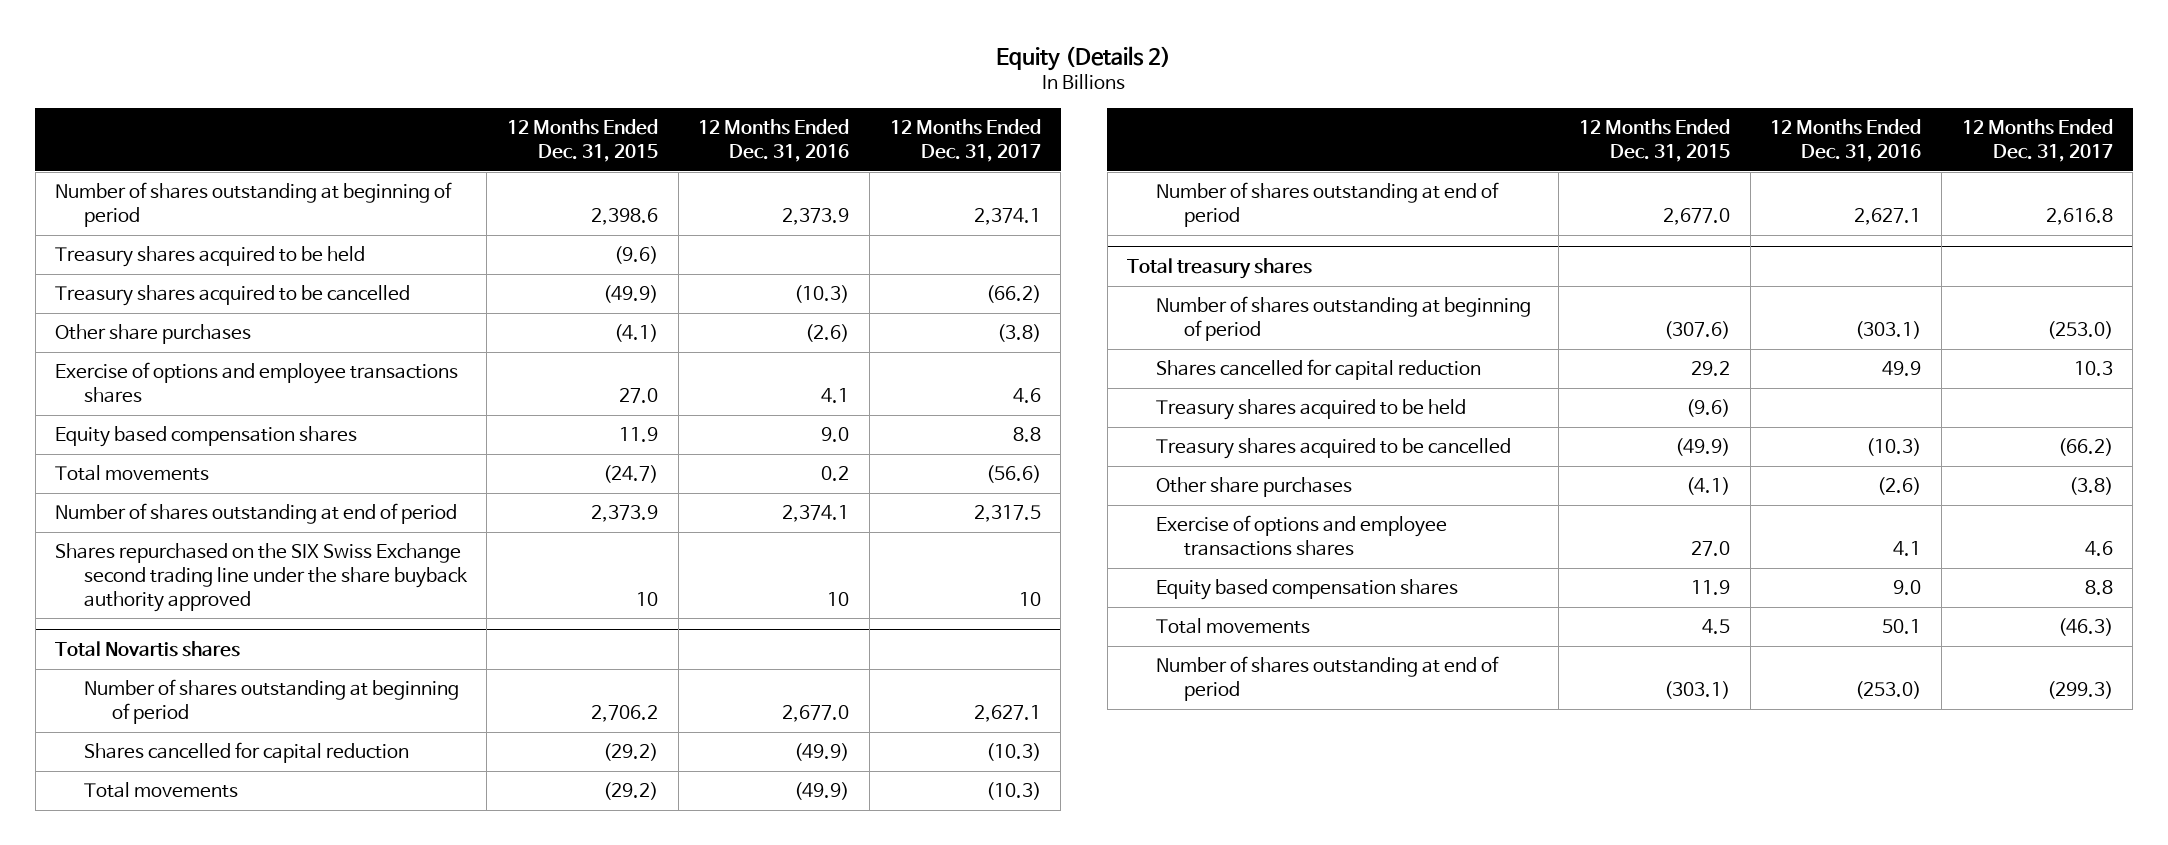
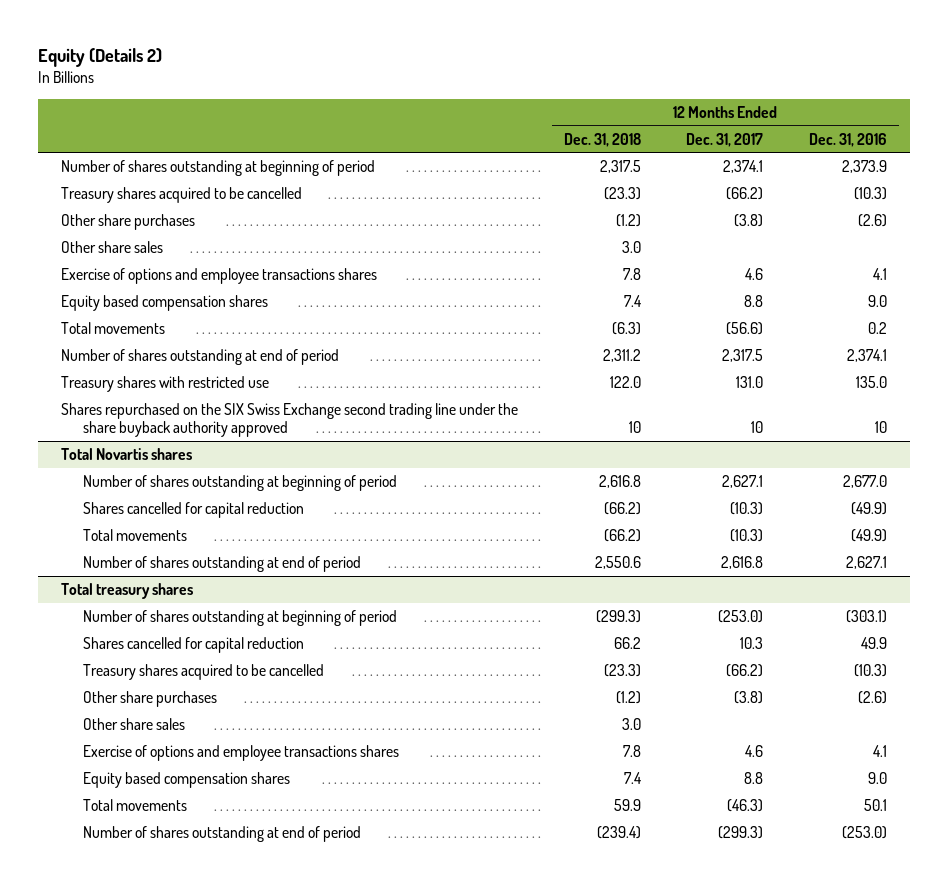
[506,119,658,162] 12 Months Ended Dec. 31, 2015 -> none
none -> [563,132,641,147] Dec. 31, 2018
[55,246,366,268] Treasury shares acquired to be held -> none
none -> [60,241,163,254] Other share sales
none -> [60,376,269,393] Treasury shares with restricted use
[1155,399,1466,421] Treasury shares acquired to be held -> none
none -> [83,718,186,731] Other share sales

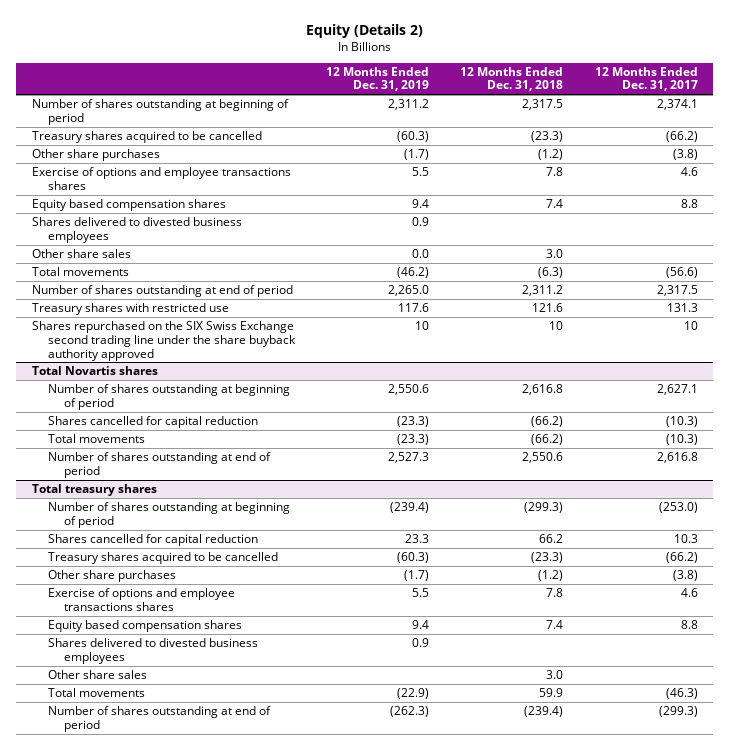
[809,132,888,147] Dec. 31, 2016 -> none
none -> [326,66,430,92] 12 Months Ended Dec. 31, 2019
none -> [32,217,243,243] Shares delivered to divested business employees
[60,241,163,254] Other share sales -> [32,249,132,259] Other share sales
[609,376,641,389] 122.0 -> [532,303,564,313] 121.6
[736,376,764,389] 131.0 -> [666,303,698,313] 131.3
none -> [47,638,258,664] Shares delivered to divested business employees
[83,718,186,731] Other share sales -> [47,670,147,680] Other share sales

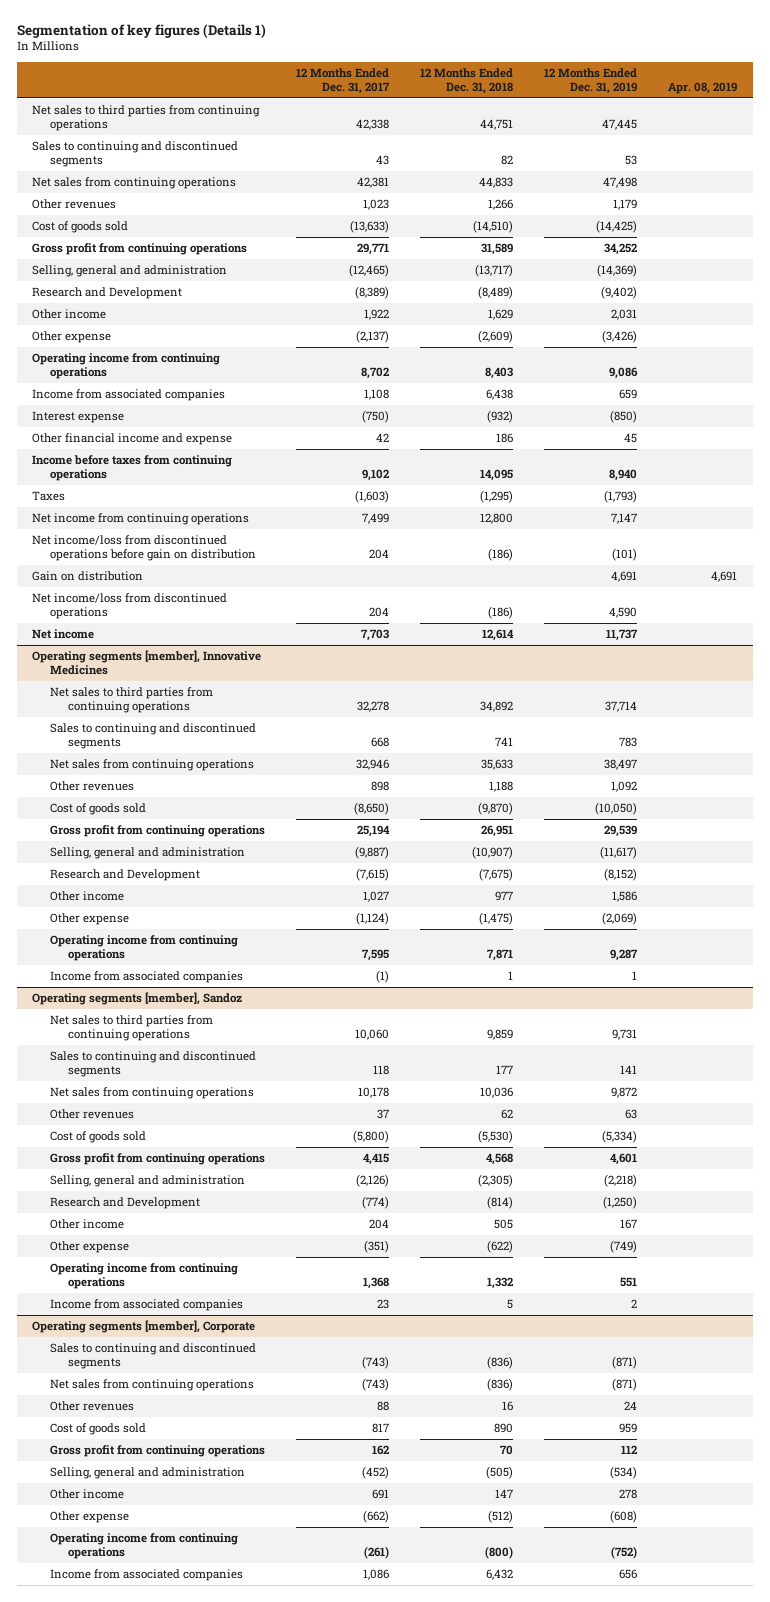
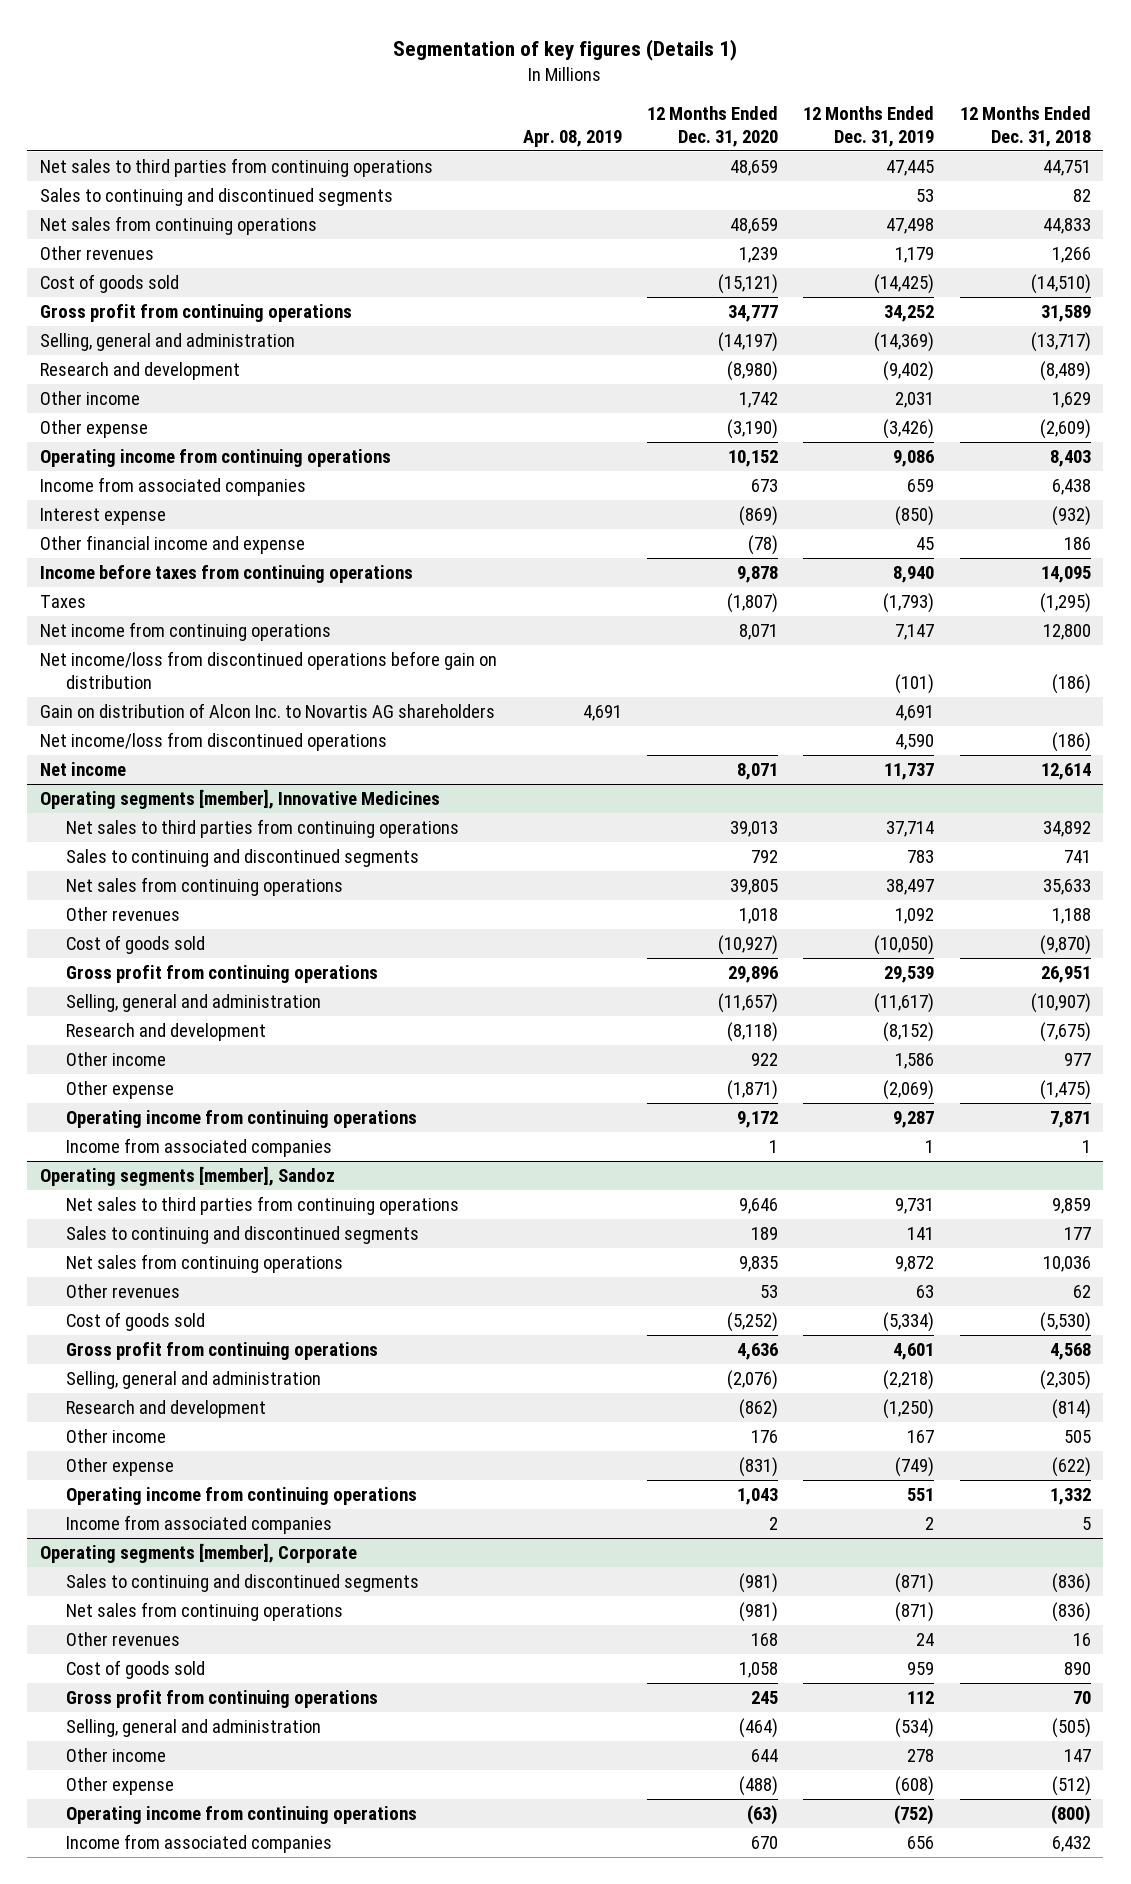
[296,67,391,94] 12 Months Ended Dec. 31, 2017 -> none
none -> [646,105,778,147] 12 Months Ended Dec. 31, 2020
[32,287,183,300] Research and Development -> [40,361,241,380] Research and development
[32,571,144,582] Gain on distribution -> [40,702,496,718] Gain on distribution of Alcon Inc. to Novartis AG shareholders
[49,869,200,882] Research and Development -> [66,1022,267,1041] Research and development
[49,1197,200,1210] Research and Development -> [66,1399,267,1418] Research and development

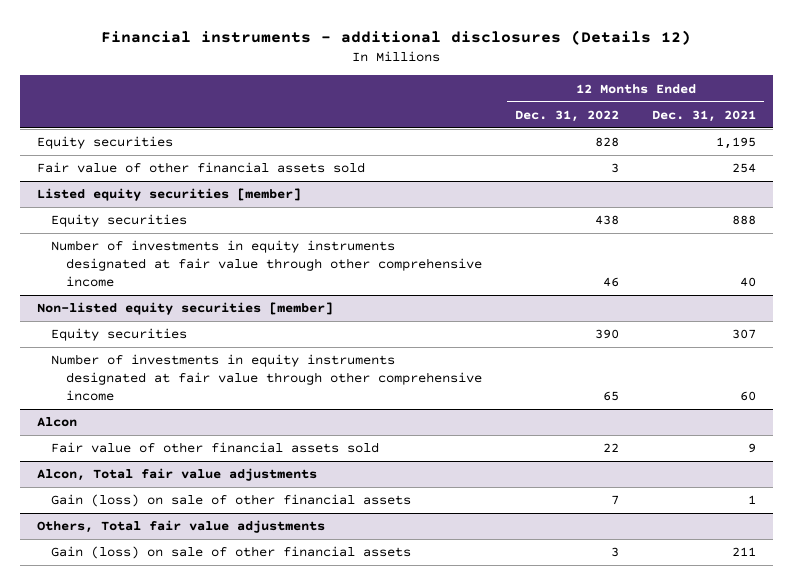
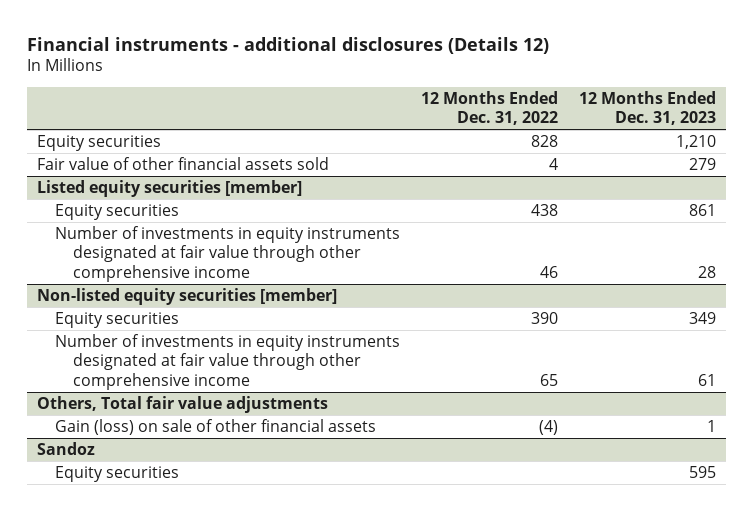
[652,109,757,122] Dec. 31, 2021 -> none
none -> [578,90,716,126] 12 Months Ended Dec. 31, 2023
[611,163,620,174] 3 -> [549,158,559,171] 4
[36,417,77,428] Alcon -> none
[51,442,380,454] Fair value of other financial assets sold -> none
[36,468,317,482] Alcon, Total fair value adjustments -> none
[51,494,412,508] Gain (loss) on sale of other financial assets -> none
[611,547,620,558] 3 -> [539,420,559,436] (4)
none -> [37,442,96,456] Sandoz
none -> [55,466,180,483] Equity securities

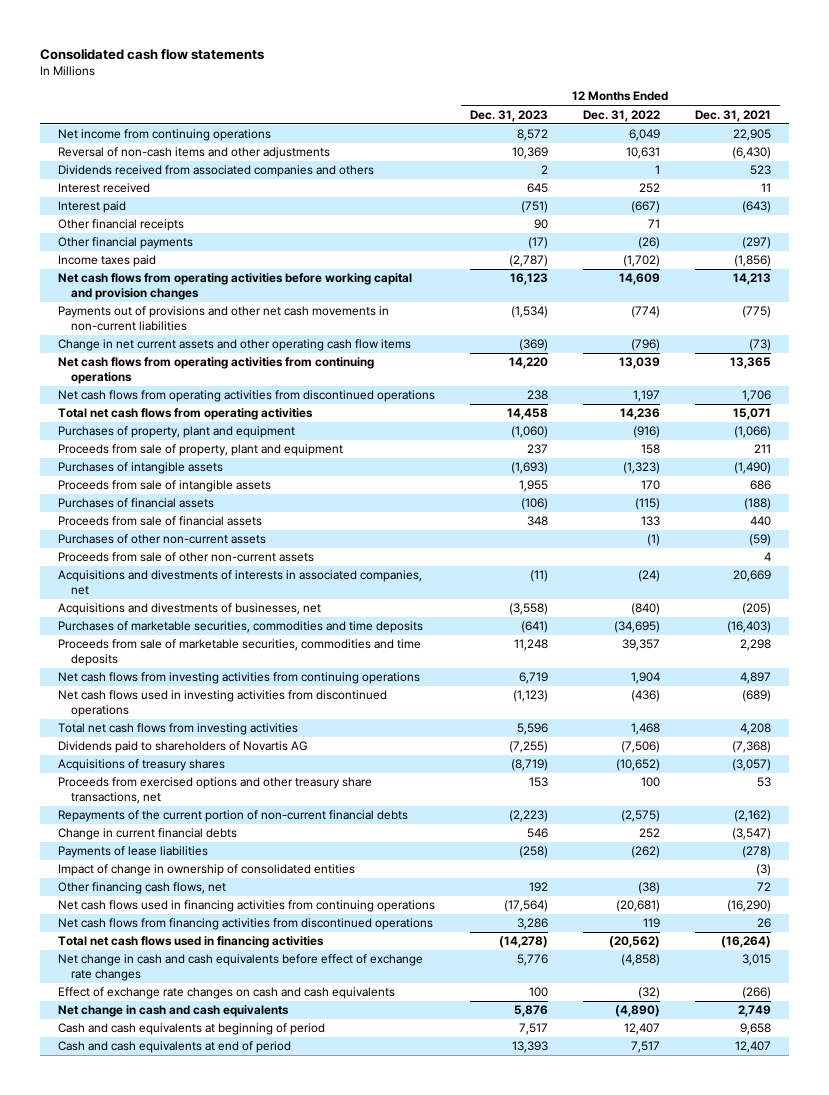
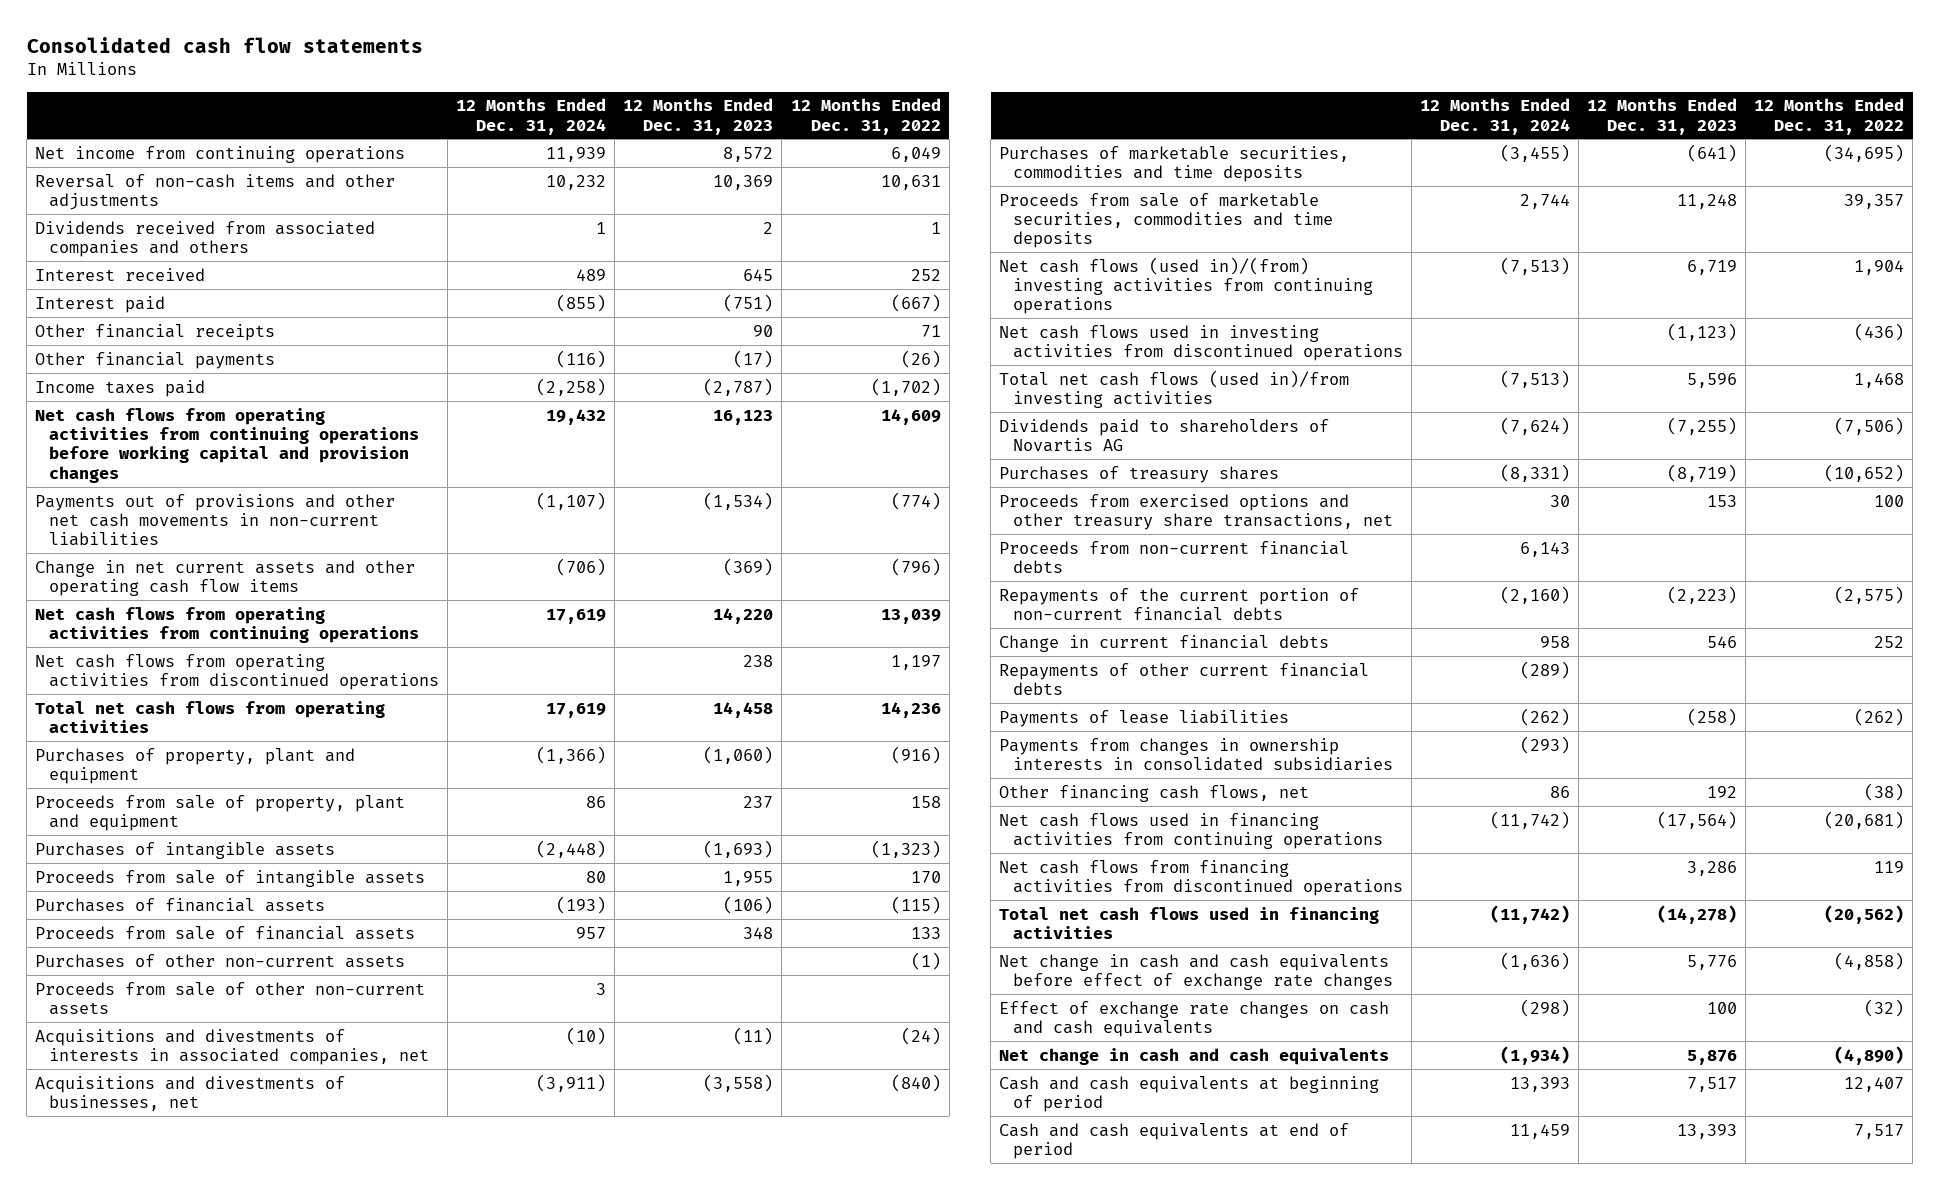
[695,109,772,122] Dec. 31, 2021 -> none
none -> [456,98,607,135] 12 Months Ended Dec. 31, 2024
[57,273,412,300] Net cash flows from operating activities before working capital and provision changes -> [35,407,420,483] Net cash flows from operating activities from continuing operations before working capital and provision changes
[57,672,420,685] Net cash flows from investing activities from continuing operations -> [999,256,1374,315] Net cash flows (used in)/(from) investing activities from continuing operations
[57,723,298,736] Total net cash flows from investing activities -> [999,369,1350,408] Total net cash flows (used in)/from investing activities
[57,759,225,772] Acquisitions of treasury shares -> [999,465,1280,483] Purchases of treasury shares
none -> [999,540,1350,573] Proceeds from non-current financial debts
none -> [999,662,1370,695] Repayments of other current financial debts
[57,864,355,877] Impact of change in ownership of consolidated entities -> [999,737,1394,771] Payments from changes in ownership interests in consolidated subsidiaries

